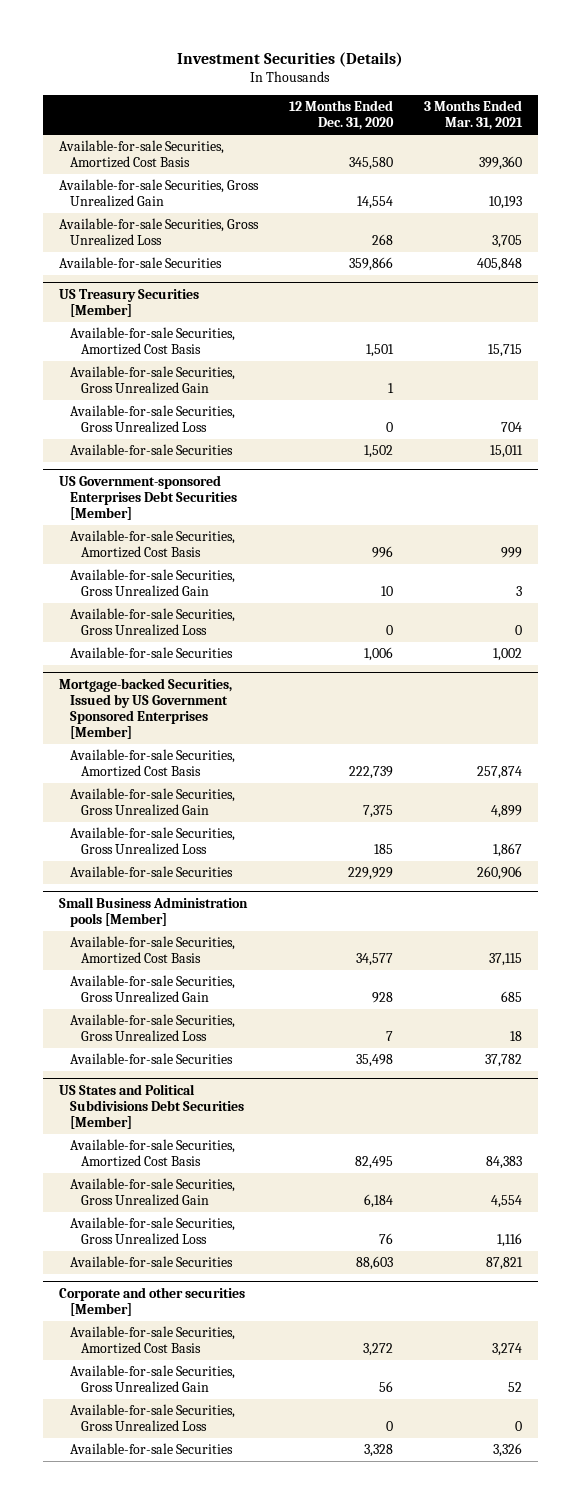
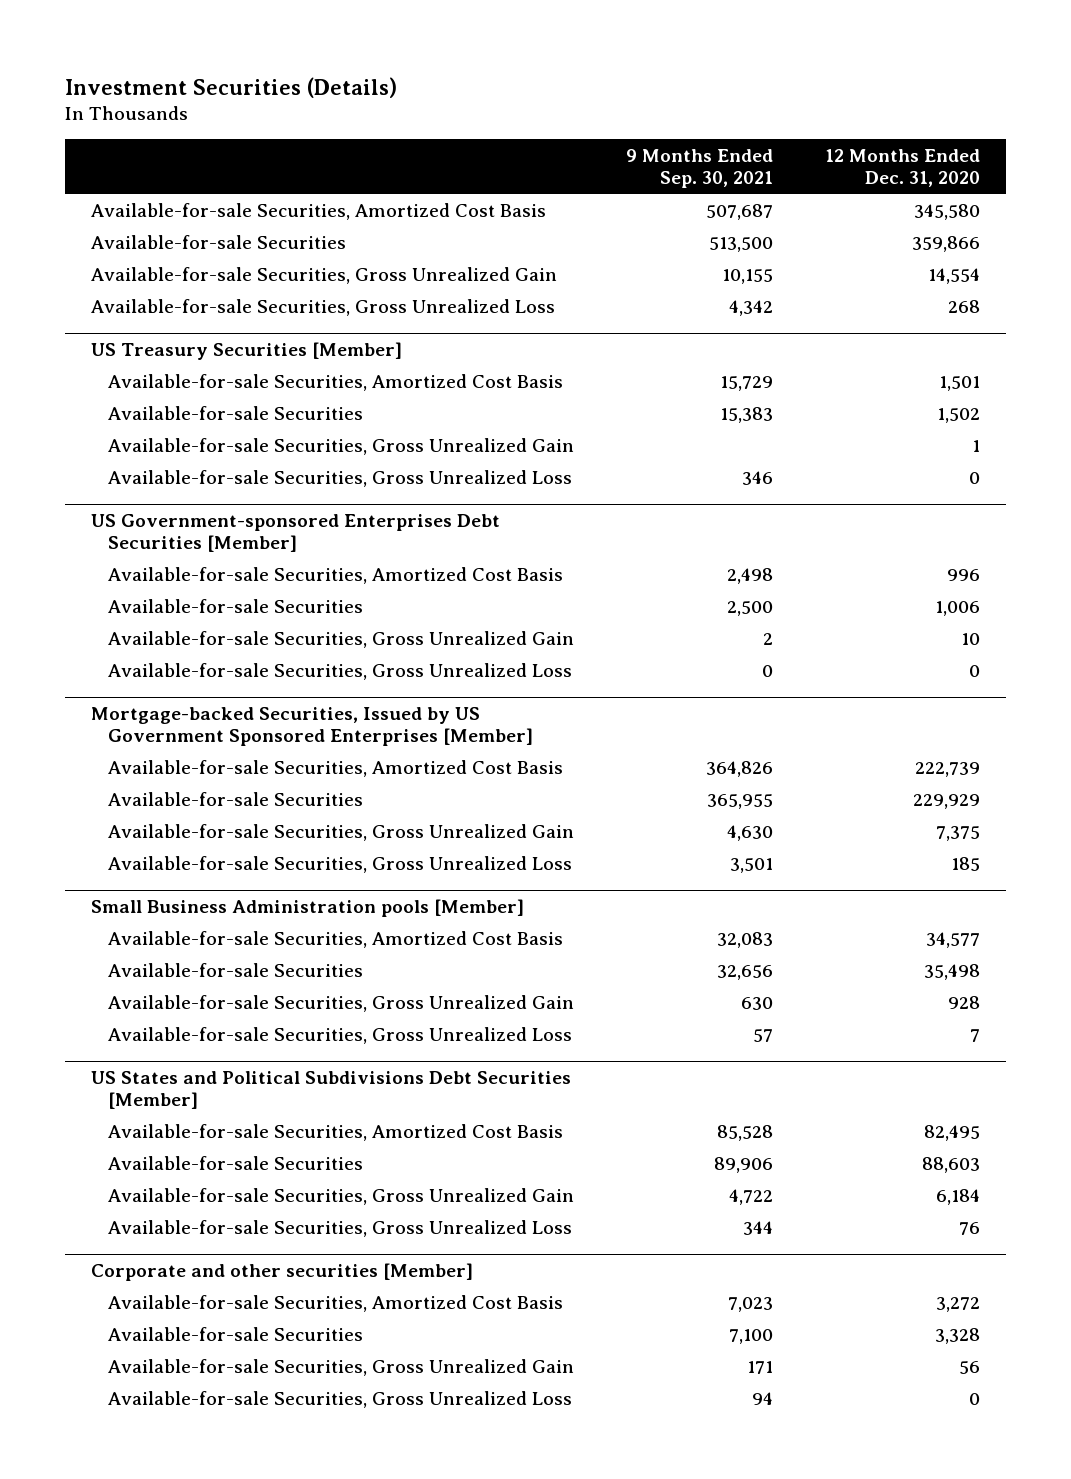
[424,100,524,131] 3 Months Ended Mar. 31, 2021 -> none
none -> [626,148,774,188] 9 Months Ended Sep. 30, 2021
[58,256,222,268] Available-for-sale Securities -> [91,234,347,249] Available-for-sale Securities
[70,443,234,455] Available-for-sale Securities -> [107,405,363,420] Available-for-sale Securities
[70,646,234,658] Available-for-sale Securities -> [107,598,363,613] Available-for-sale Securities
[70,865,234,877] Available-for-sale Securities -> [107,791,363,806] Available-for-sale Securities
[70,1052,234,1064] Available-for-sale Securities -> [107,962,363,977] Available-for-sale Securities
[70,1255,234,1267] Available-for-sale Securities -> [107,1155,363,1170] Available-for-sale Securities
[70,1442,234,1454] Available-for-sale Securities -> [107,1326,363,1341] Available-for-sale Securities

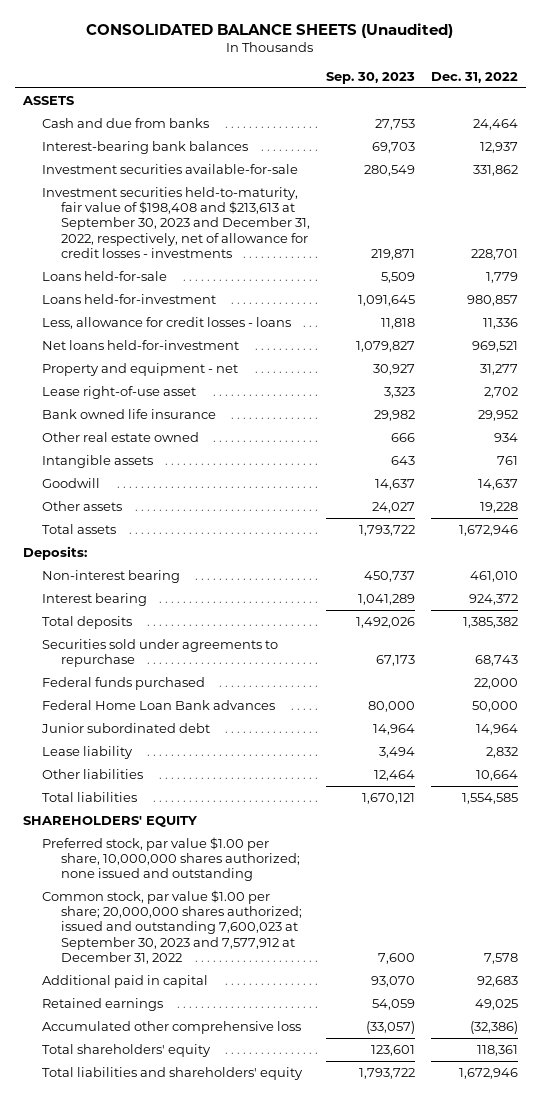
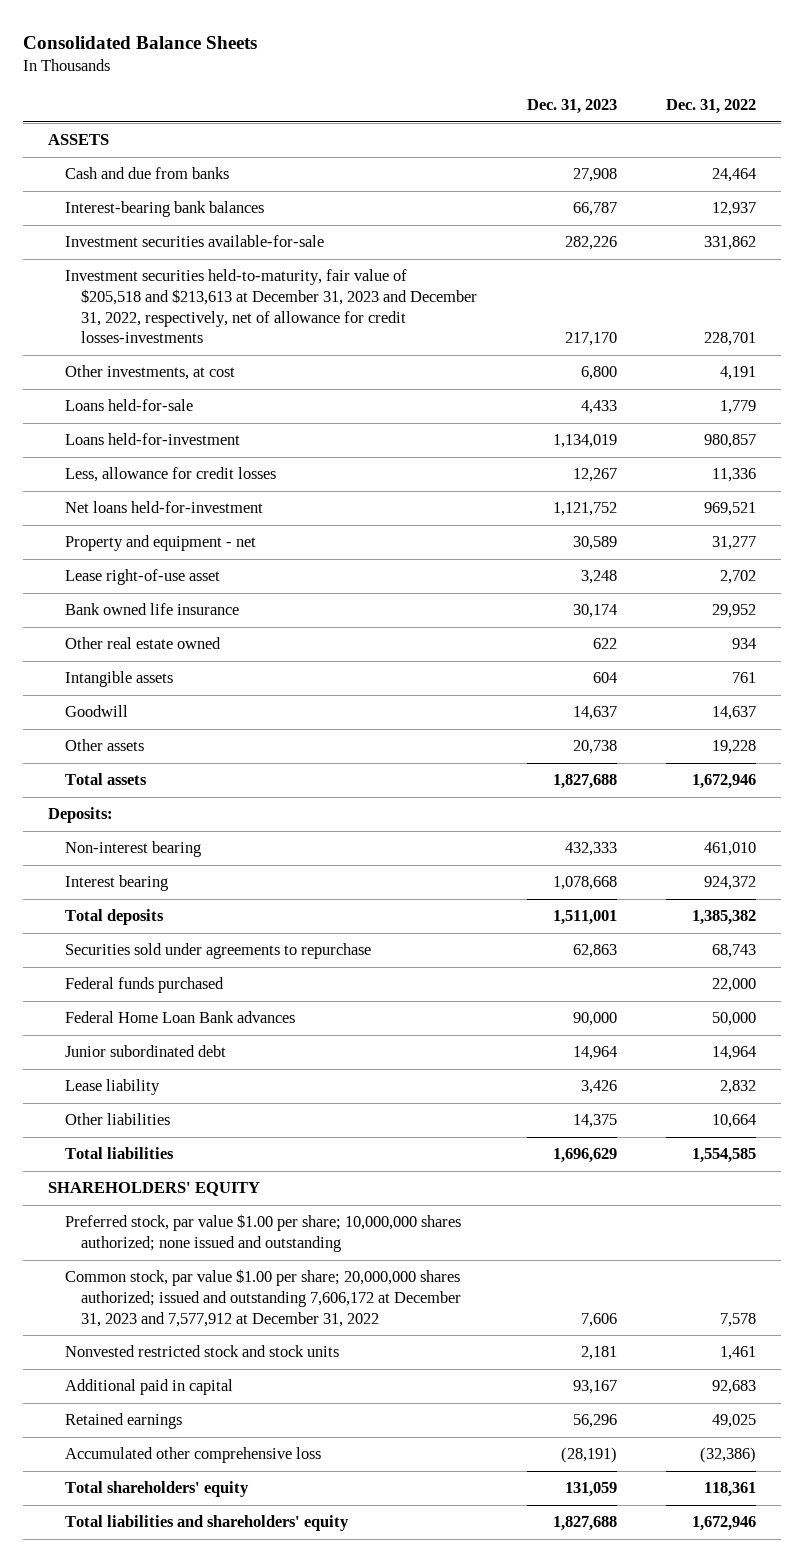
[86,22,454,38] CONSOLIDATED BALANCE SHEETS (Unaudited) -> [23,35,258,49] Consolidated Balance Sheets
[325,72,415,85] Sep. 30, 2023 -> none
none -> [526,99,617,115] Dec. 31, 2023
[41,186,310,258] Investment securities held-to-maturity, fair value of $198,408 and $213,613 at September 30, 2023 and December 31, 2022, respectively, net of allowance for credit losses - investments -> [64,269,478,344] Investment securities held-to-maturity, fair value of $205,518 and $213,613 at December 31, 2023 and December 31, 2022, respectively, net of allowance for credit losses-investments
none -> [64,365,235,381] Other investments, at cost
[41,316,291,329] Less, allowance for credit losses - loans -> [64,467,276,483] Less, allowance for credit losses
[41,836,300,882] Preferred stock, par value $1.00 per share, 10,000,000 shares authorized; none issued and outstanding -> [64,1214,461,1252] Preferred stock, par value $1.00 per share; 10,000,000 shares authorized; none issued and outstanding
[41,889,302,964] Common stock, par value $1.00 per share; 20,000,000 shares authorized; issued and outstanding 7,600,023 at September 30, 2023 and 7,577,912 at December 31, 2022 -> [64,1269,462,1327] Common stock, par value $1.00 per share; 20,000,000 shares authorized; issued and outstanding 7,606,172 at December 31, 2023 and 7,577,912 at December 31, 2022
none -> [64,1345,339,1358] Nonvested restricted stock and stock units

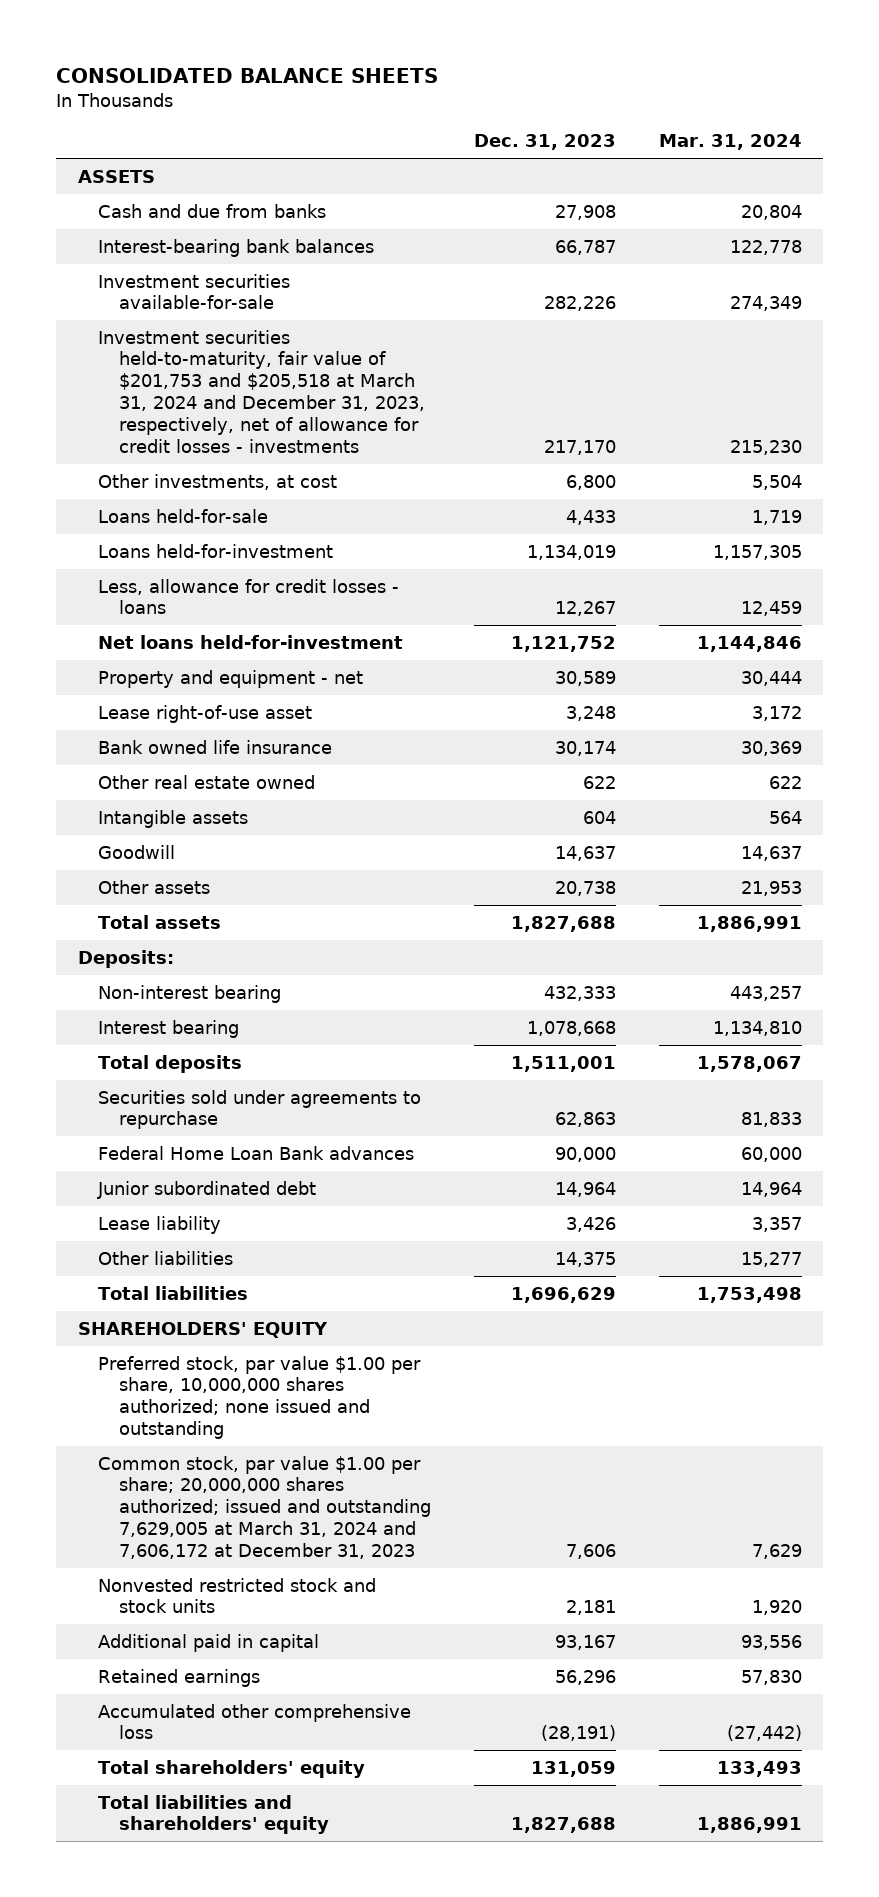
[23,35,258,49] Consolidated Balance Sheets -> [56,68,439,84] CONSOLIDATED BALANCE SHEETS
[666,99,757,115] Dec. 31, 2022 -> none
none -> [658,134,802,151] Mar. 31, 2024
[64,269,478,344] Investment securities held-to-maturity, fair value of $205,518 and $213,613 at December 31, 2023 and December 31, 2022, respectively, net of allowance for credit losses-investments -> [98,329,425,453] Investment securities held-to-maturity, fair value of $201,753 and $205,518 at March 31, 2024 and December 31, 2023, respectively, net of allowance for credit losses - investments
[64,467,276,483] Less, allowance for credit losses -> [98,578,400,615] Less, allowance for credit losses - loans
[64,977,224,994] Federal funds purchased -> none
[64,1214,461,1252] Preferred stock, par value $1.00 per share; 10,000,000 shares authorized; none issued and outstanding -> [98,1355,422,1439] Preferred stock, par value $1.00 per share, 10,000,000 shares authorized; none issued and outstanding
[64,1269,462,1327] Common stock, par value $1.00 per share; 20,000,000 shares authorized; issued and outstanding 7,606,172 at December 31, 2023 and 7,577,912 at December 31, 2022 -> [98,1455,431,1559] Common stock, par value $1.00 per share; 20,000,000 shares authorized; issued and outstanding 7,629,005 at March 31, 2024 and 7,606,172 at December 31, 2023

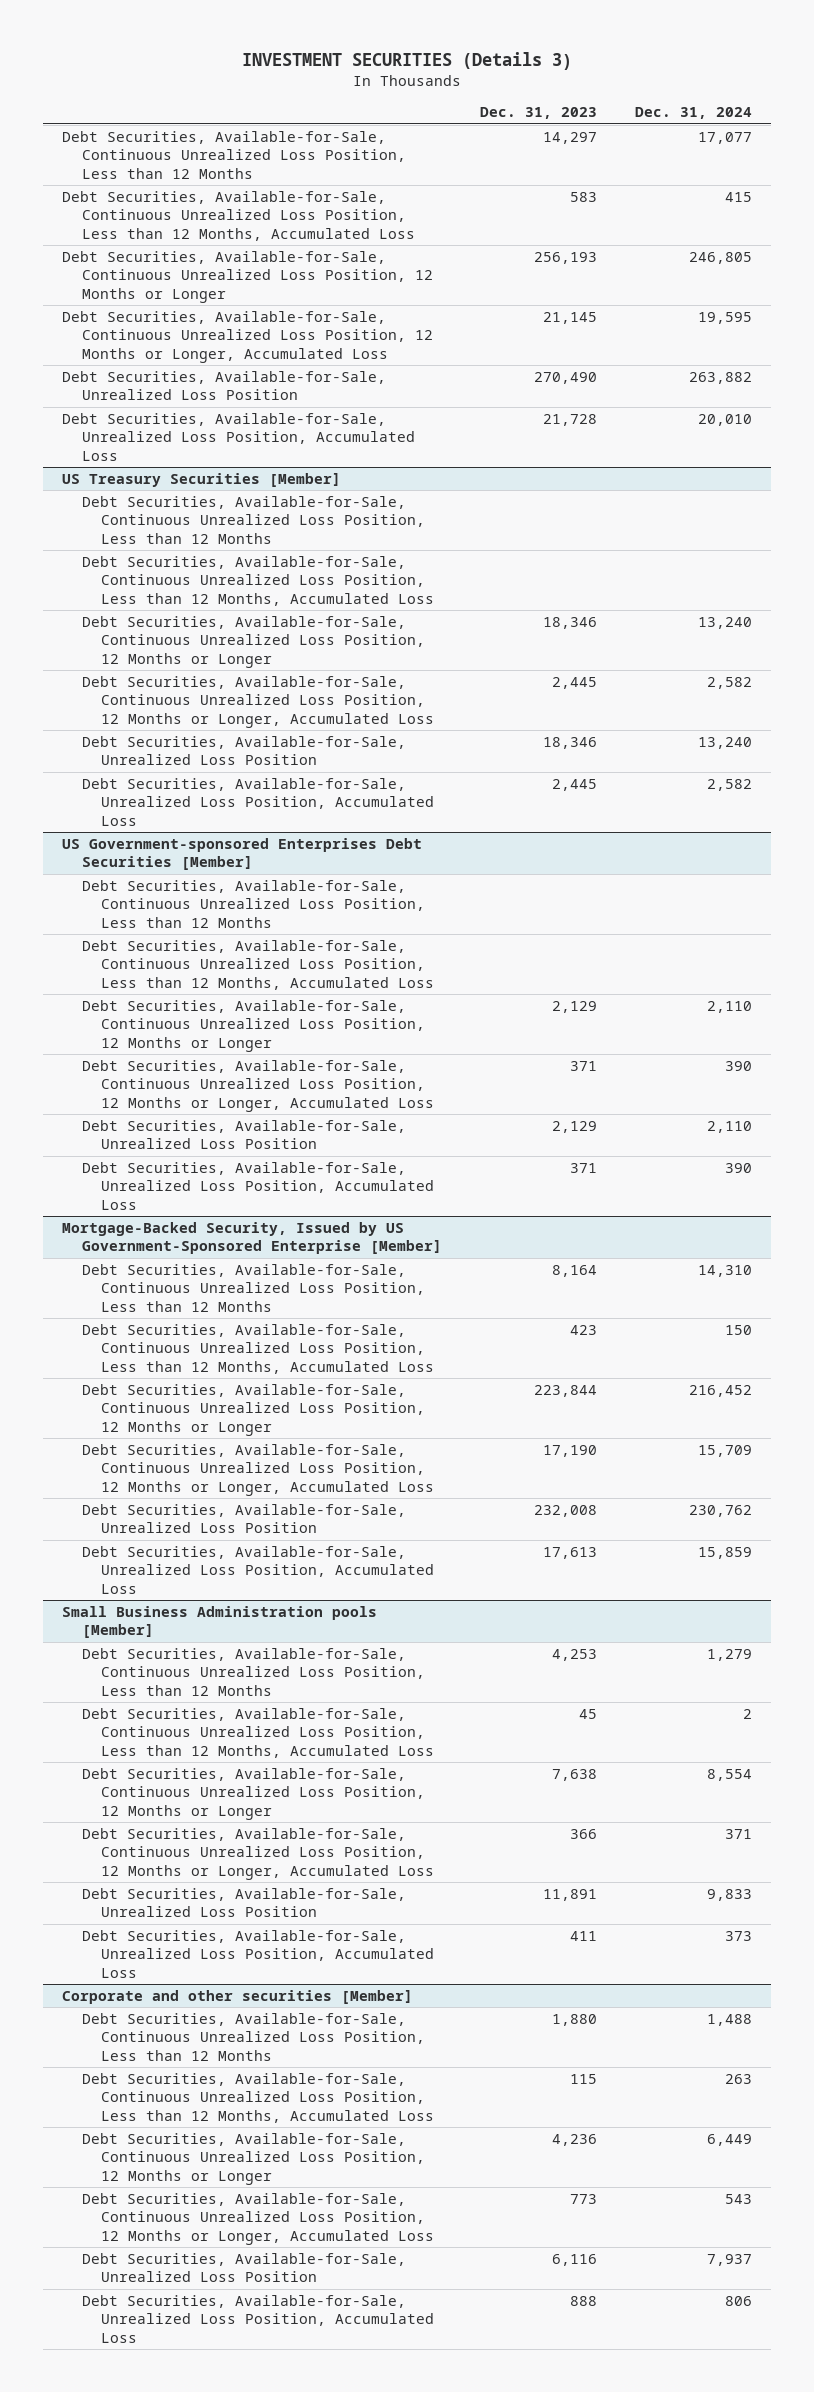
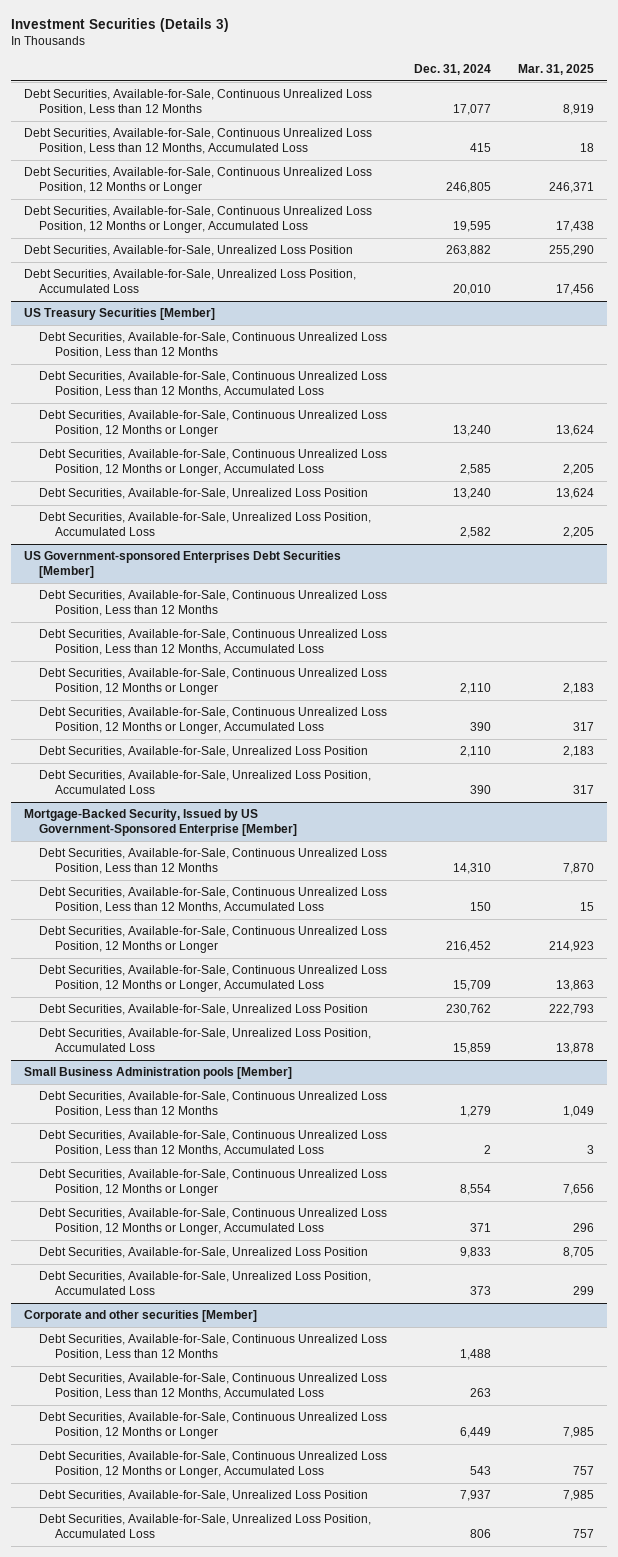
[242,51,573,70] INVESTMENT SECURITIES (Details 3) -> [10,18,229,33] Investment Securities (Details 3)
[479,107,597,120] Dec. 31, 2023 -> none
none -> [517,64,594,76] Mar. 31, 2025
[707,676,753,689] 2,582 -> [460,464,492,476] 2,585

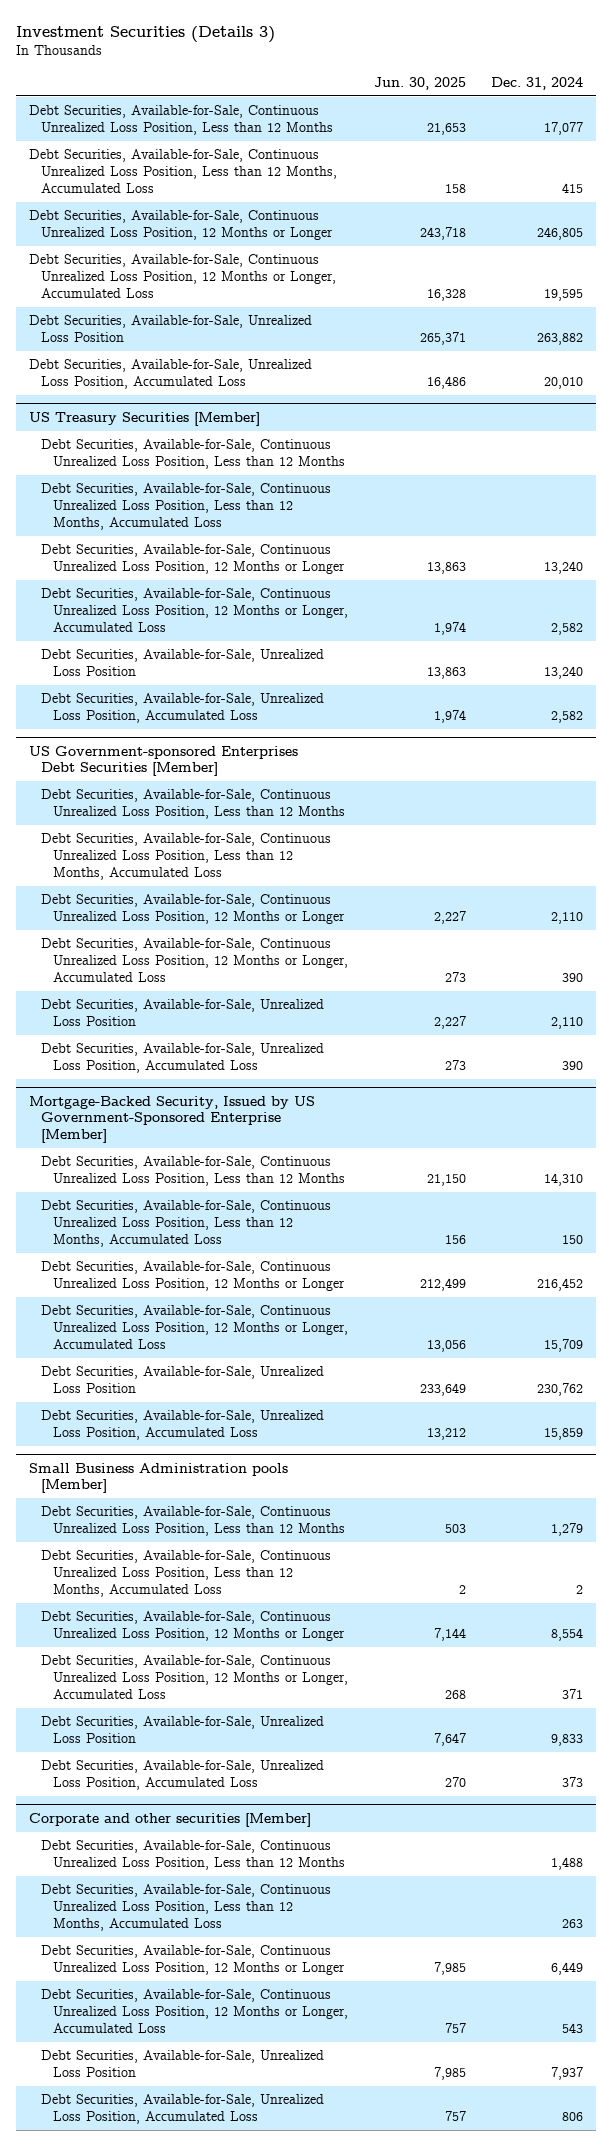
[517,64,594,76] Mar. 31, 2025 -> none
none -> [373,76,466,90] Jun. 30, 2025
[460,464,492,476] 2,585 -> [551,622,584,635] 2,582

